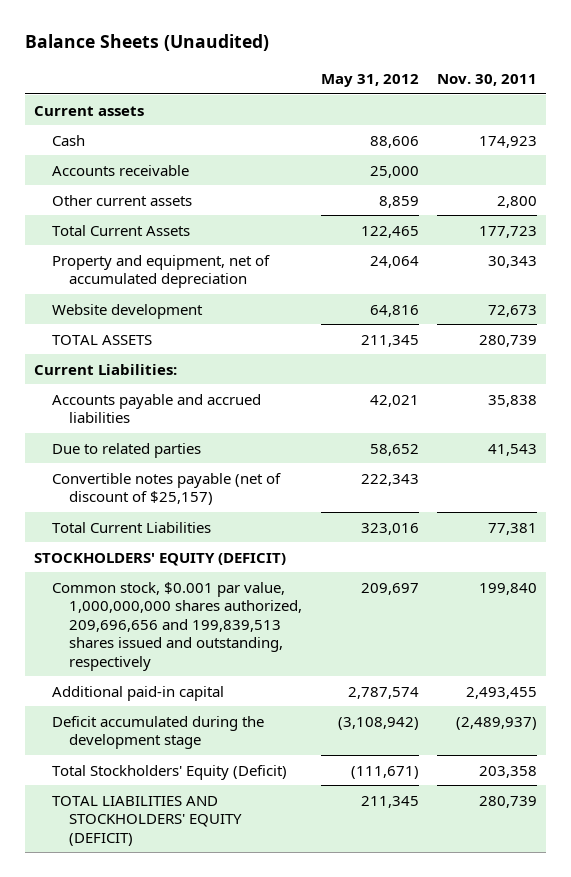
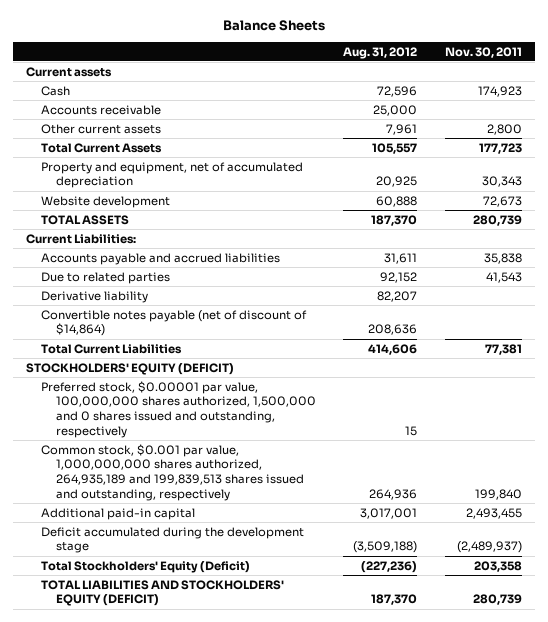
[24,34,269,52] Balance Sheets (Unaudited) -> [222,20,325,32] Balance Sheets
[320,73,419,87] May 31, 2012 -> none
none -> [343,46,418,59] Aug. 31, 2012
none -> [40,290,148,303] Derivative liability
[51,472,281,506] Convertible notes payable (net of discount of $25,157) -> [40,309,307,337] Convertible notes payable (net of discount of $14,864)
none -> [40,380,316,438] Preferred stock, $0.00001 par value, 100,000,000 shares authorized, 1,500,000 and 0 shares issued and outstanding, respectively
[51,581,303,671] Common stock, $0.001 par value, 1,000,000,000 shares authorized, 209,696,656 and 199,839,513 shares issued and outstanding, respectively -> [40,443,304,501] Common stock, $0.001 par value, 1,000,000,000 shares authorized, 264,935,189 and 199,839,513 shares issued and outstanding, respectively

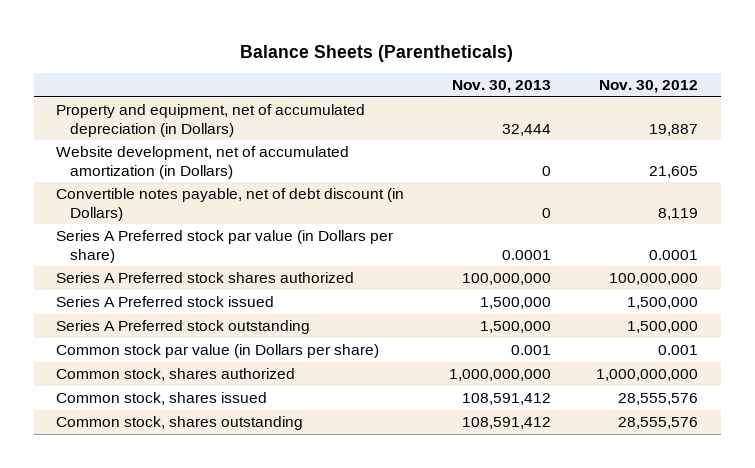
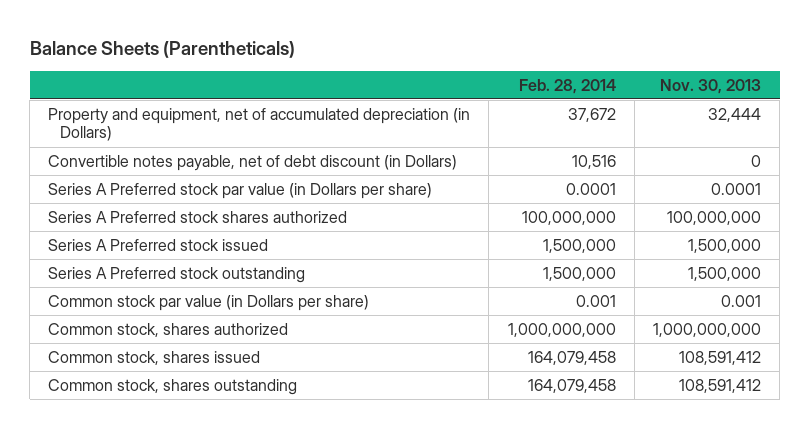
[599,80,699,94] Nov. 30, 2012 -> none
none -> [518,78,616,94] Feb. 28, 2014
[56,146,350,179] Website development, net of accumulated amortization (in Dollars) -> none

